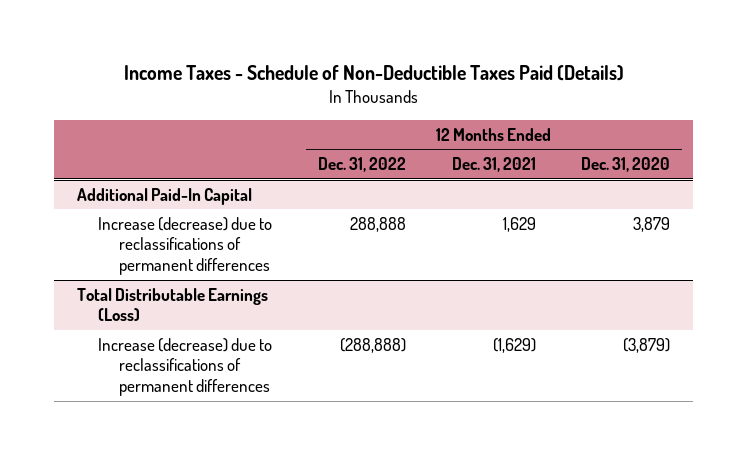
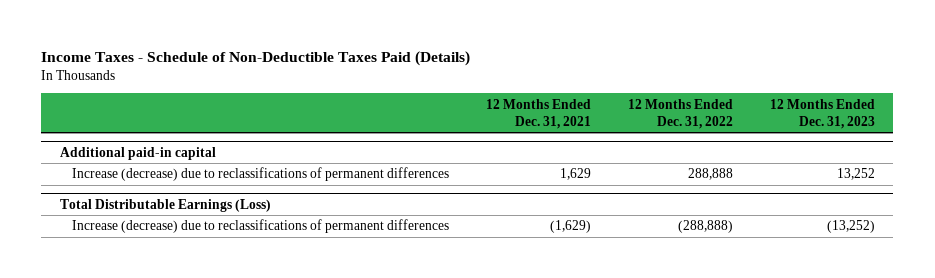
[581,156,671,172] Dec. 31, 2020 -> none
none -> [769,98,875,129] 12 Months Ended Dec. 31, 2023
[77,187,253,205] Additional Paid-In Capital -> [59,146,216,160] Additional paid-in capital

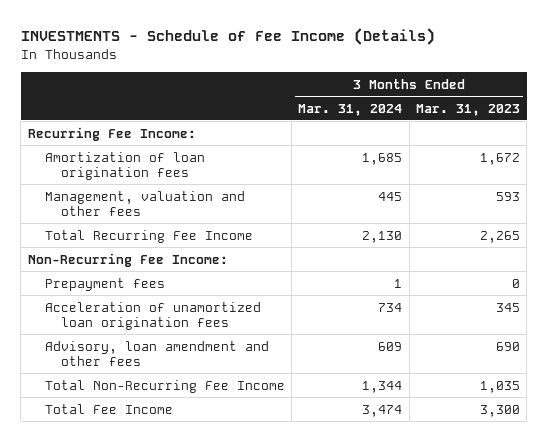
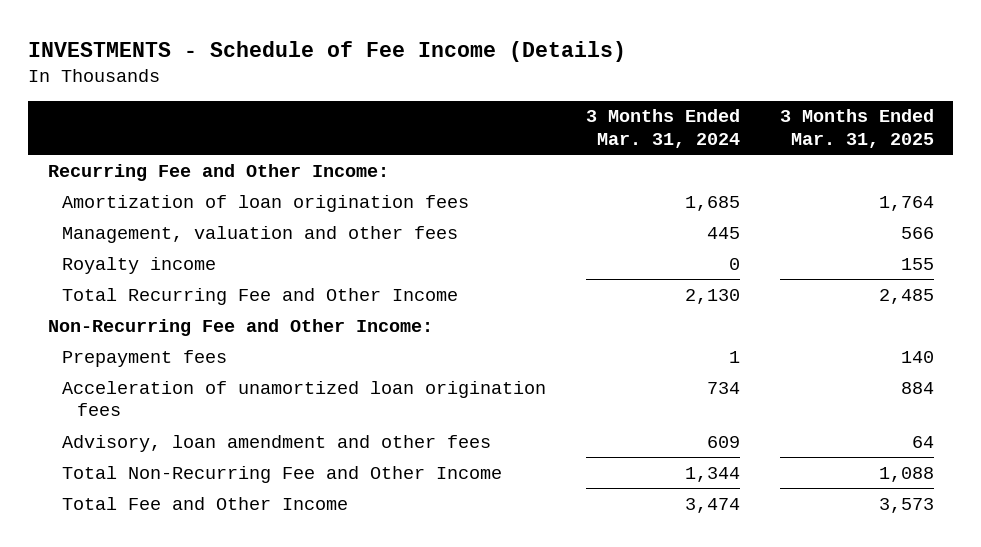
[415,103,520,116] Mar. 31, 2023 -> none
none -> [779,109,934,149] 3 Months Ended Mar. 31, 2025
[27,126,196,141] Recurring Fee Income: -> [47,163,389,181] Recurring Fee and Other Income:
none -> [62,256,217,274] Royalty income
[44,229,253,243] Total Recurring Fee Income -> [62,287,459,305] Total Recurring Fee and Other Income
[27,252,228,267] Non-Recurring Fee Income: -> [47,318,433,336] Non-Recurring Fee and Other Income:
[44,379,285,393] Total Non-Recurring Fee Income -> [62,465,503,483] Total Non-Recurring Fee and Other Income
[44,403,173,414] Total Fee Income -> [62,496,349,510] Total Fee and Other Income

